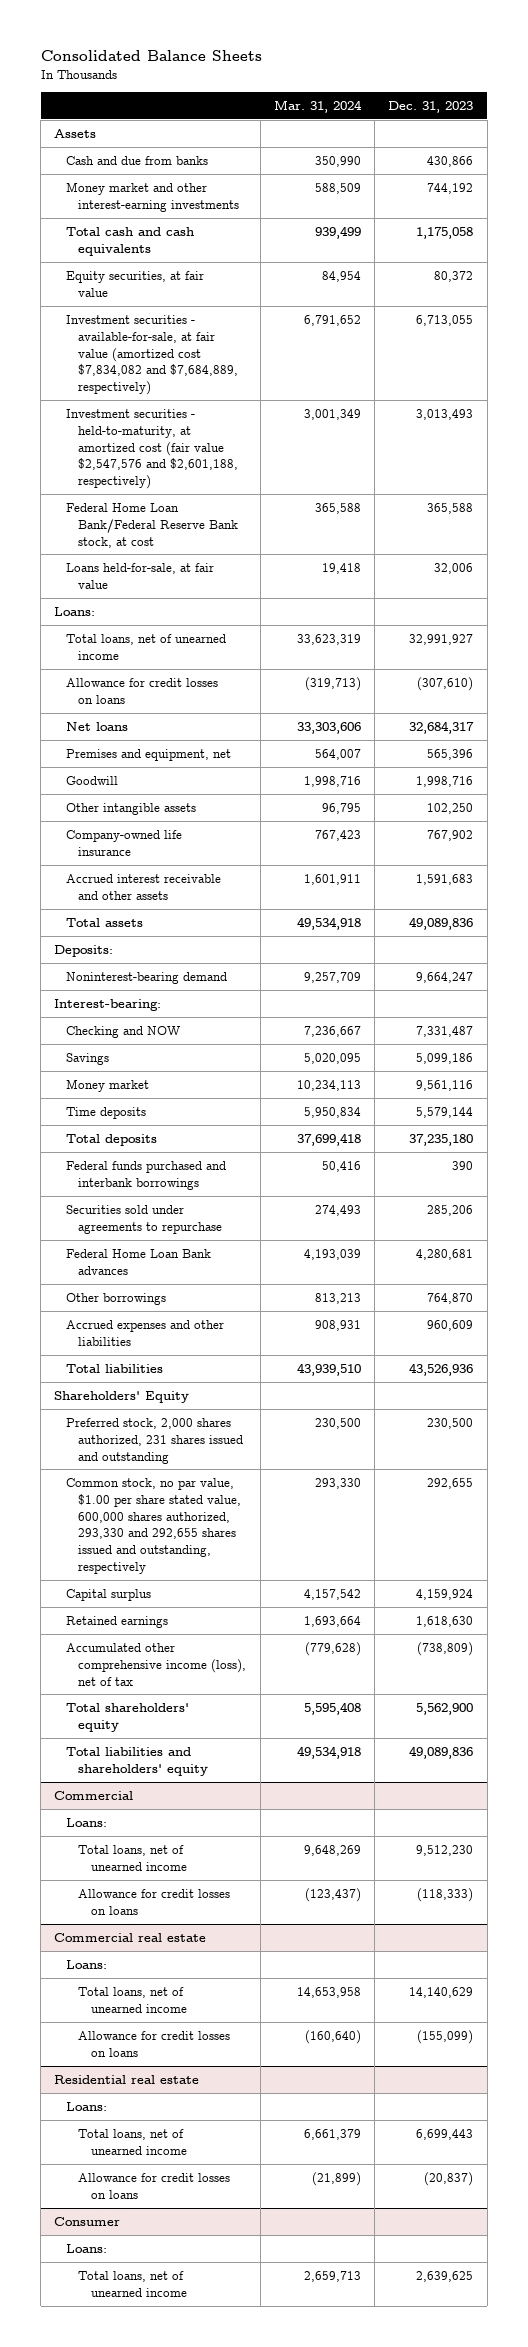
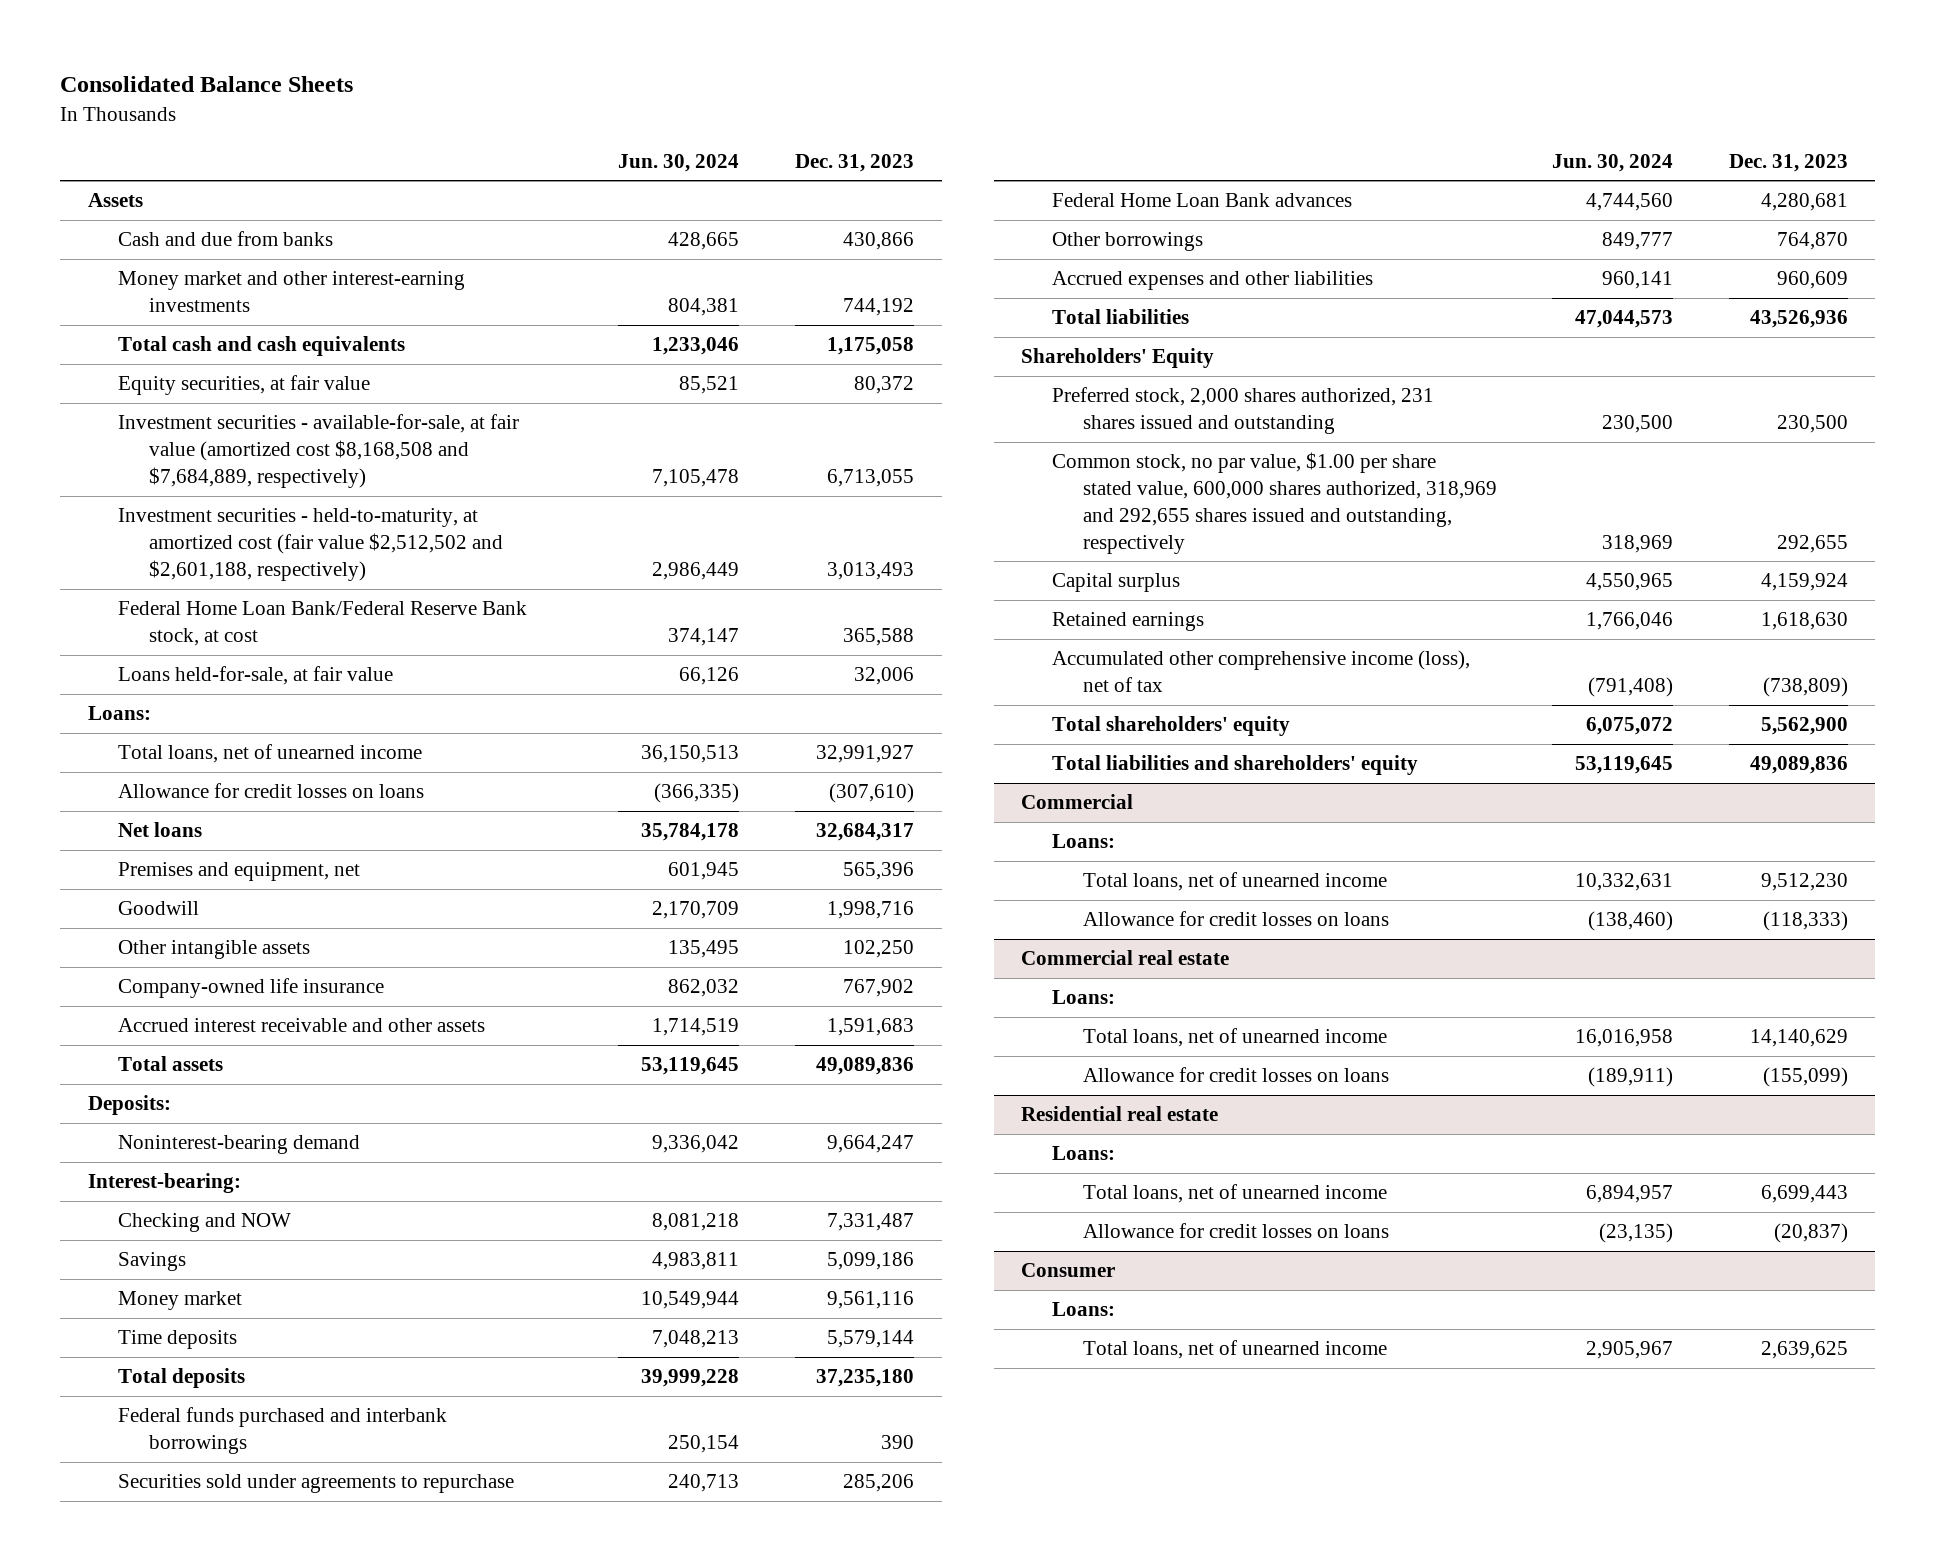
[273,100,362,114] Mar. 31, 2024 -> none
none -> [618,153,740,172] Jun. 30, 2024
[66,314,239,396] Investment securities - available-for-sale, at fair value (amortized cost $7,834,082 and $7,684,889, respectively) -> [118,414,520,488] Investment securities - available-for-sale, at fair value (amortized cost $8,168,508 and $7,684,889, respectively)
[66,408,239,490] Investment securities - held-to-maturity, at amortized cost (fair value $2,547,576 and $2,601,188, respectively) -> [118,508,503,581] Investment securities - held-to-maturity, at amortized cost (fair value $2,512,502 and $2,601,188, respectively)
[66,1477,242,1574] Common stock, no par value, $1.00 per share stated value, 600,000 shares authorized, 293,330 and 292,655 shares issued and outstanding, respectively -> [1052,452,1497,554] Common stock, no par value, $1.00 per share stated value, 600,000 shares authorized, 318,969 and 292,655 shares issued and outstanding, respectively

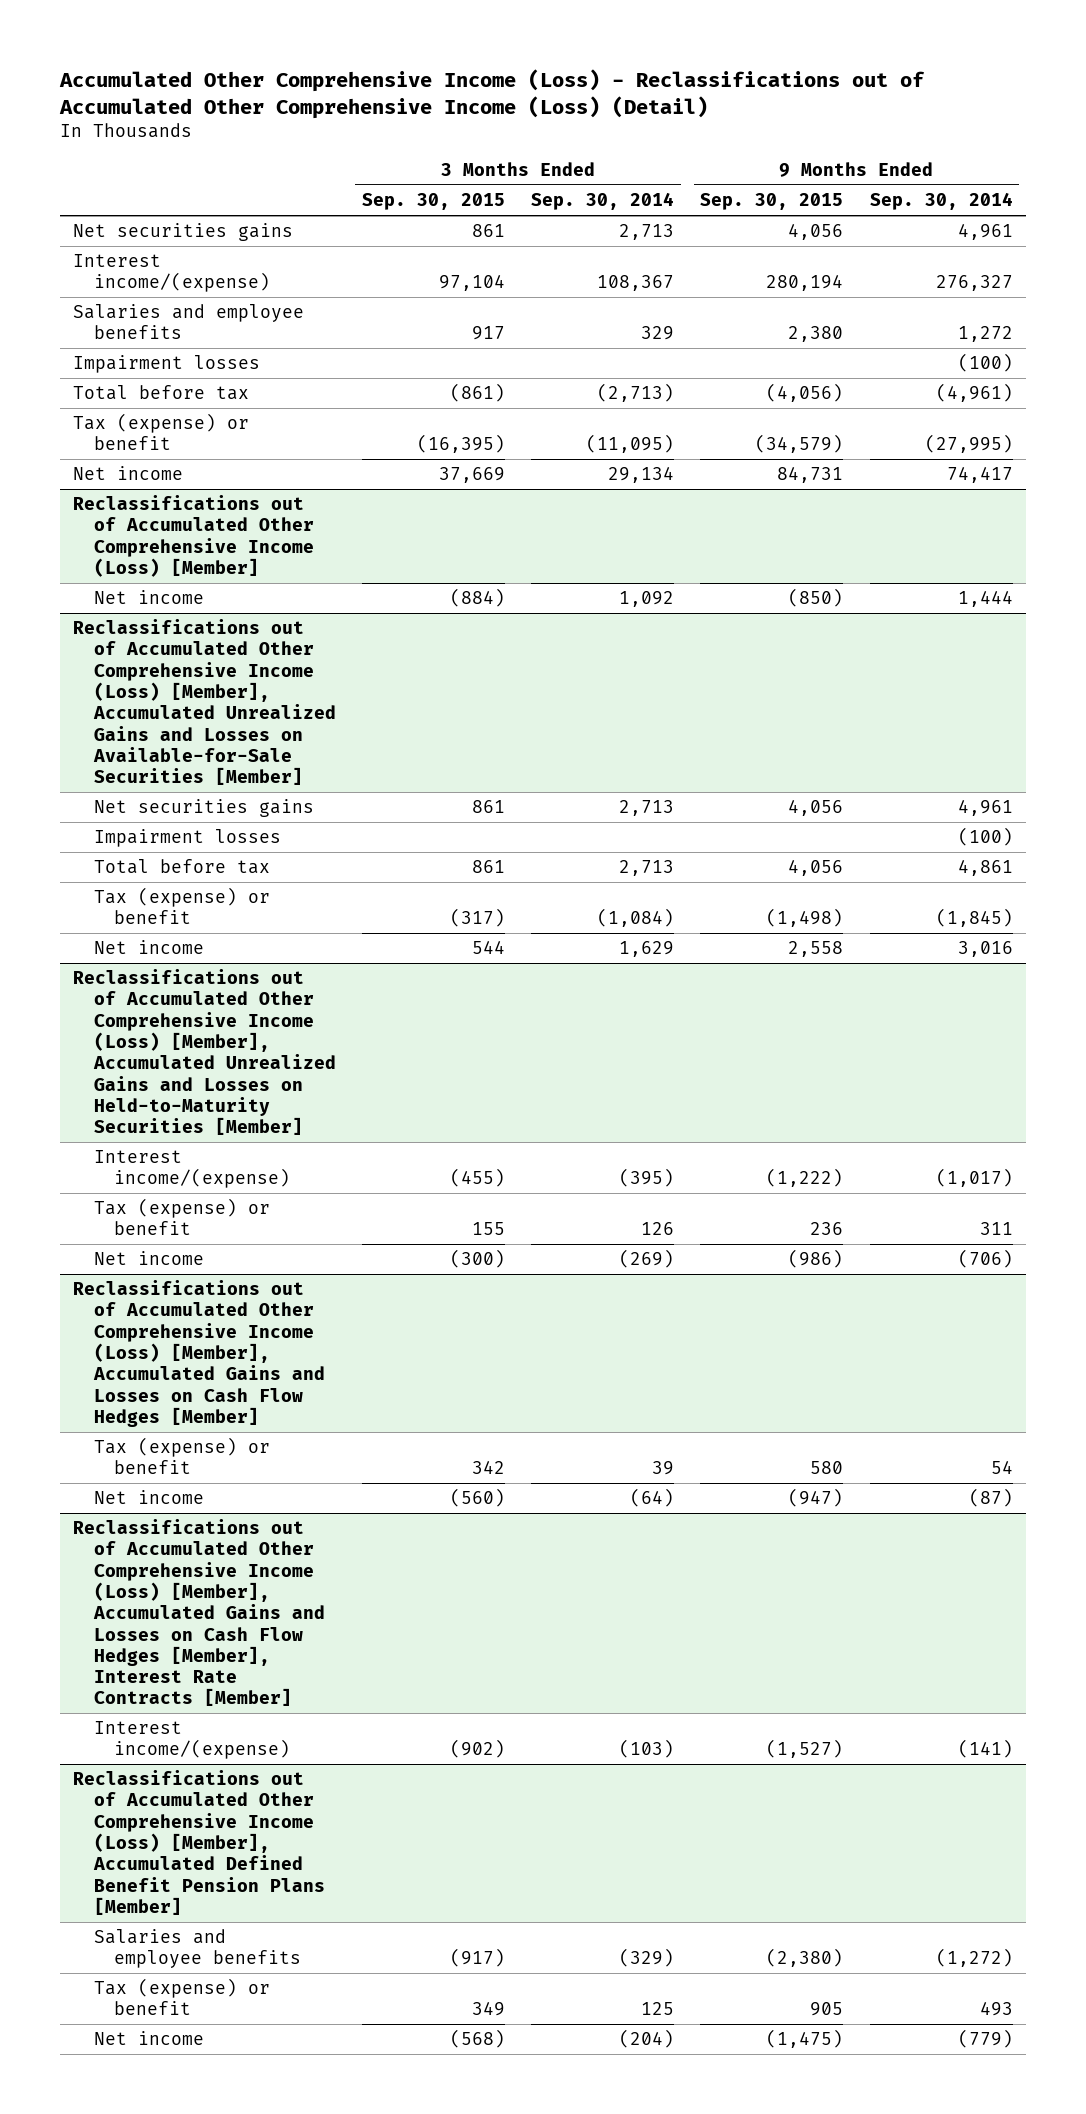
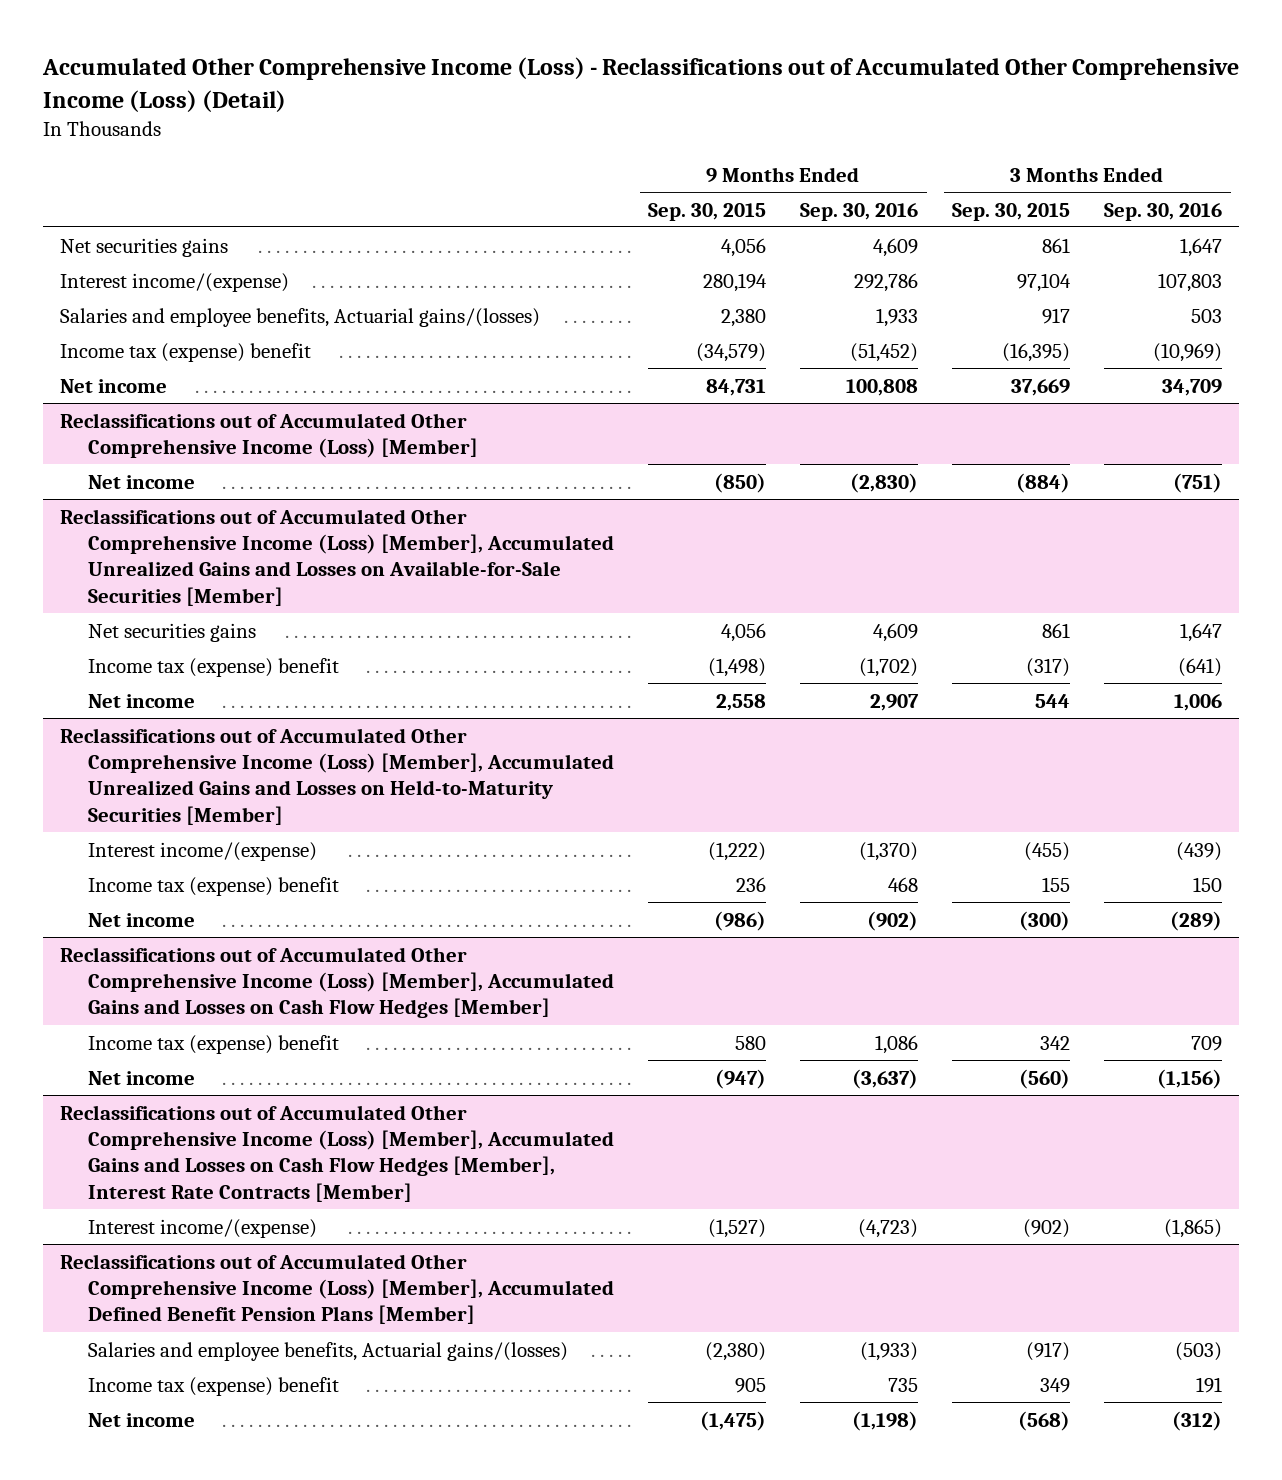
[531,192,675,211] Sep. 30, 2014 -> none
[869,192,1013,211] Sep. 30, 2014 -> none
none -> [800,202,919,221] Sep. 30, 2016
none -> [1104,202,1223,221] Sep. 30, 2016
[73,355,261,374] Impairment losses -> none
[73,385,250,401] Total before tax -> none
[73,304,305,340] Salaries and employee benefits -> [59,307,540,327] Salaries and employee benefits, Actuarial gains/(losses)
[73,413,250,451] Tax (expense) or benefit -> [59,342,311,362] Income tax (expense) benefit
[93,829,281,848] Impairment losses -> none
[93,859,270,875] Total before tax -> none
[93,887,270,925] Tax (expense) or benefit -> [88,657,340,677] Income tax (expense) benefit
[93,1198,270,1236] Tax (expense) or benefit -> [88,876,340,896] Income tax (expense) benefit
[93,1437,270,1475] Tax (expense) or benefit -> [88,1034,340,1054] Income tax (expense) benefit
[93,1929,301,1969] Salaries and employee benefits -> [88,1341,569,1361] Salaries and employee benefits, Actuarial gains/(losses)
[93,1978,270,2016] Tax (expense) or benefit -> [88,1376,340,1396] Income tax (expense) benefit

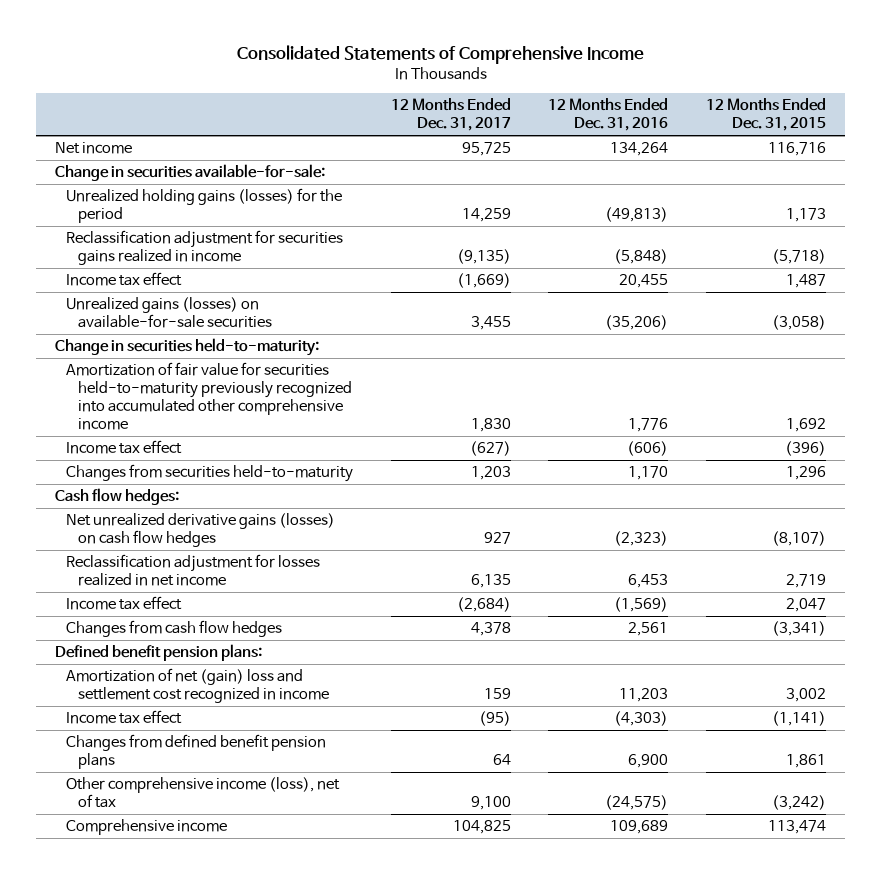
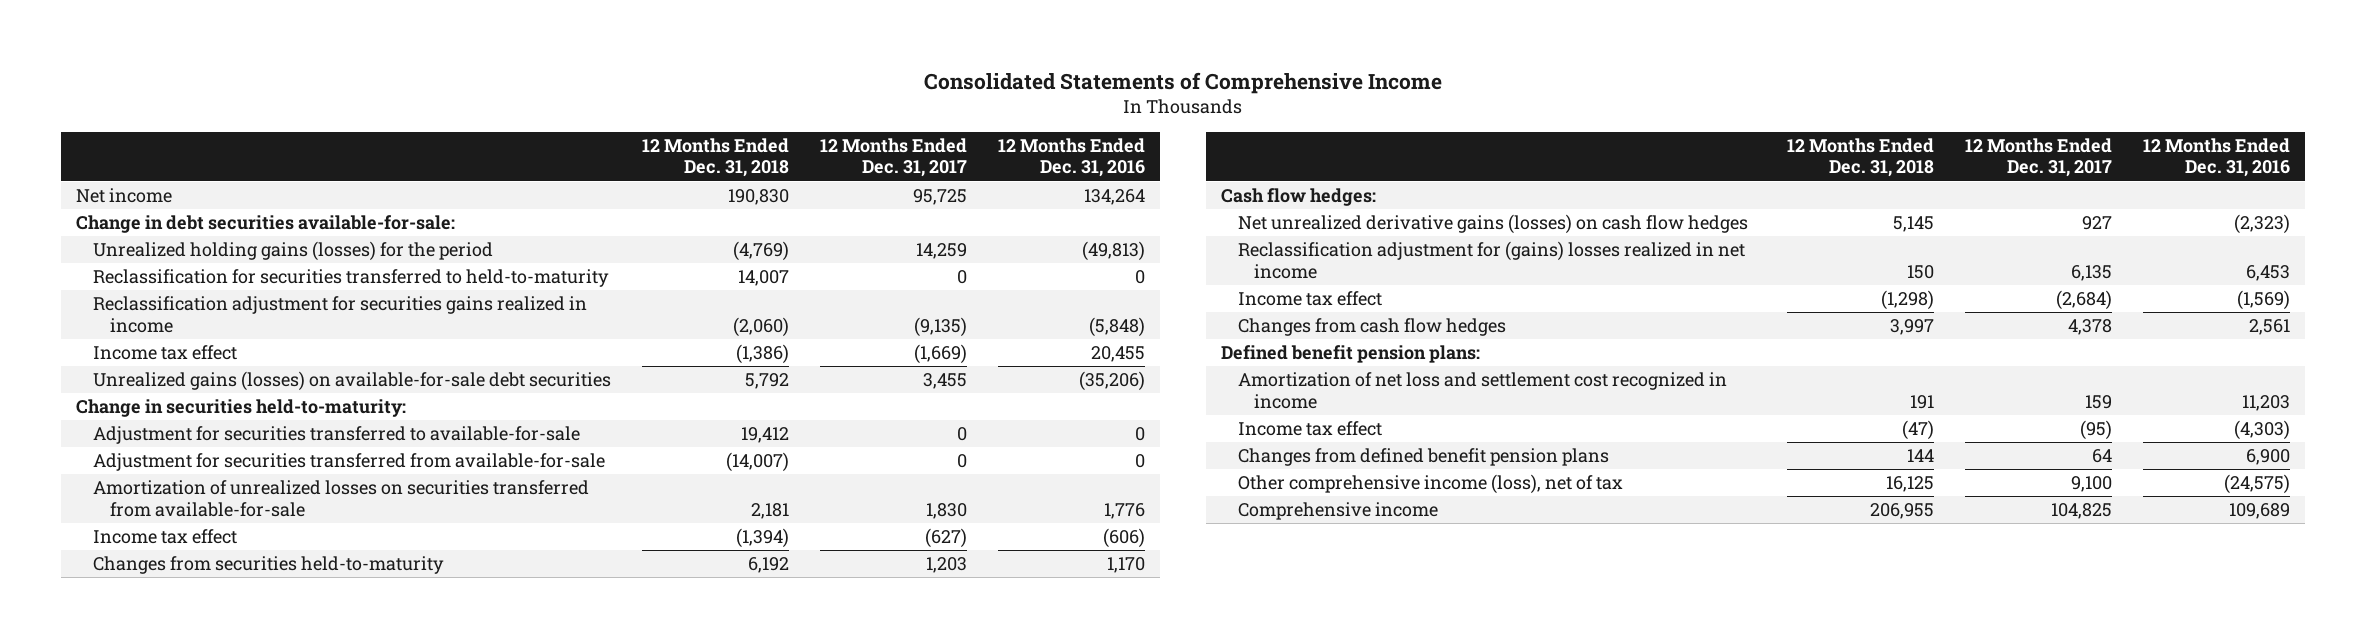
[706,98,827,132] 12 Months Ended Dec. 31, 2015 -> none
none -> [641,137,789,178] 12 Months Ended Dec. 31, 2018
[55,164,326,182] Change in securities available-for-sale: -> [76,215,456,234] Change in debt securities available-for-sale:
none -> [92,269,609,288] Reclassification for securities transferred to held-to-maturity
[66,297,272,329] Unrealized gains (losses) on available-for-sale securities -> [92,371,611,392] Unrealized gains (losses) on available-for-sale debt securities
none -> [92,426,580,445] Adjustment for securities transferred to available-for-sale
none -> [92,453,605,472] Adjustment for securities transferred from available-for-sale
[66,362,352,431] Amortization of fair value for securities held-to-maturity previously recognized into accumulated other comprehensive income -> [92,480,589,517] Amortization of unrealized losses on securities transferred from available-for-sale
[66,554,321,587] Reclassification adjustment for losses realized in net income -> [1237,241,1745,279] Reclassification adjustment for (gains) losses realized in net income
[66,668,329,704] Amortization of net (gain) loss and settlement cost recognized in income -> [1237,372,1727,409] Amortization of net loss and settlement cost recognized in income

